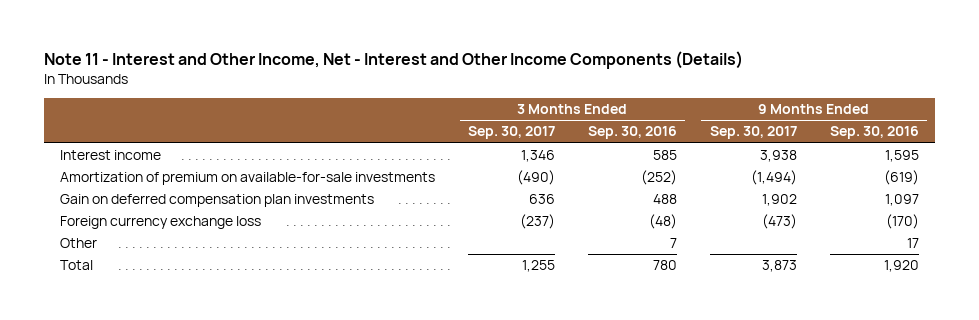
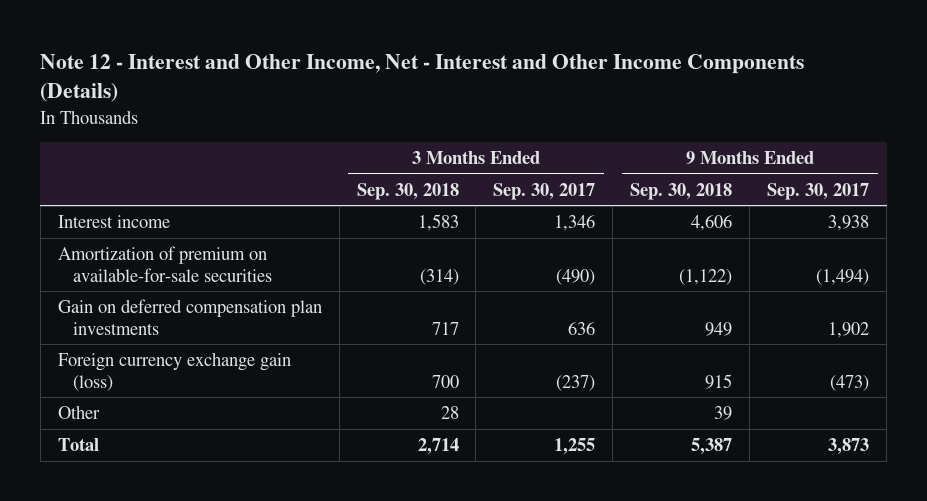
[43,51,743,70] Note 11 - Interest and Other Income, Net - Interest and Other Income Components (Details) -> [40,54,805,103] Note 12 - Interest and Other Income, Net - Interest and Other Income Components (Details)
[587,126,677,140] Sep. 30, 2016 -> none
[829,126,919,140] Sep. 30, 2016 -> none
none -> [356,182,459,200] Sep. 30, 2018
none -> [630,182,733,200] Sep. 30, 2018
[59,172,435,186] Amortization of premium on available-for-sale investments -> [57,245,273,282] Amortization of premium on available-for-sale securities
[59,216,261,230] Foreign currency exchange loss -> [57,351,291,391] Foreign currency exchange gain (loss)

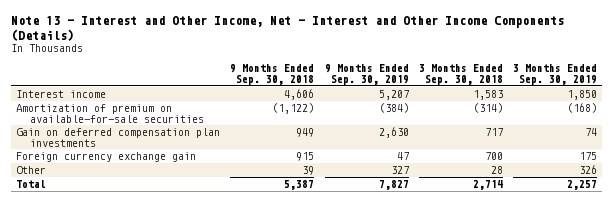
[40,54,805,103] Note 12 - Interest and Other Income, Net - Interest and Other Income Components (Details) -> [11,16,565,41] Note 13 - Interest and Other Income, Net - Interest and Other Income Components (Details)
[493,182,596,200] Sep. 30, 2017 -> none
[767,182,870,200] Sep. 30, 2017 -> none
none -> [324,64,409,85] 9 Months Ended Sep. 30, 2019
none -> [512,64,597,85] 3 Months Ended Sep. 30, 2019
[57,351,291,391] Foreign currency exchange gain (loss) -> [16,152,197,163] Foreign currency exchange gain

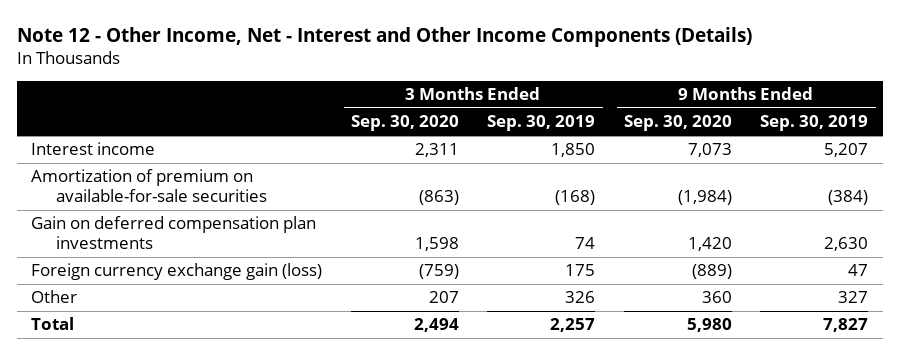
[11,16,565,41] Note 13 - Interest and Other Income, Net - Interest and Other Income Components (Details) -> [17,27,753,48] Note 12 - Other Income, Net - Interest and Other Income Components (Details)
[230,64,315,85] 9 Months Ended Sep. 30, 2018 -> none
[418,64,503,85] 3 Months Ended Sep. 30, 2018 -> none
none -> [350,115,459,132] Sep. 30, 2020
none -> [623,115,732,132] Sep. 30, 2020
[16,152,197,163] Foreign currency exchange gain -> [31,263,323,281] Foreign currency exchange gain (loss)

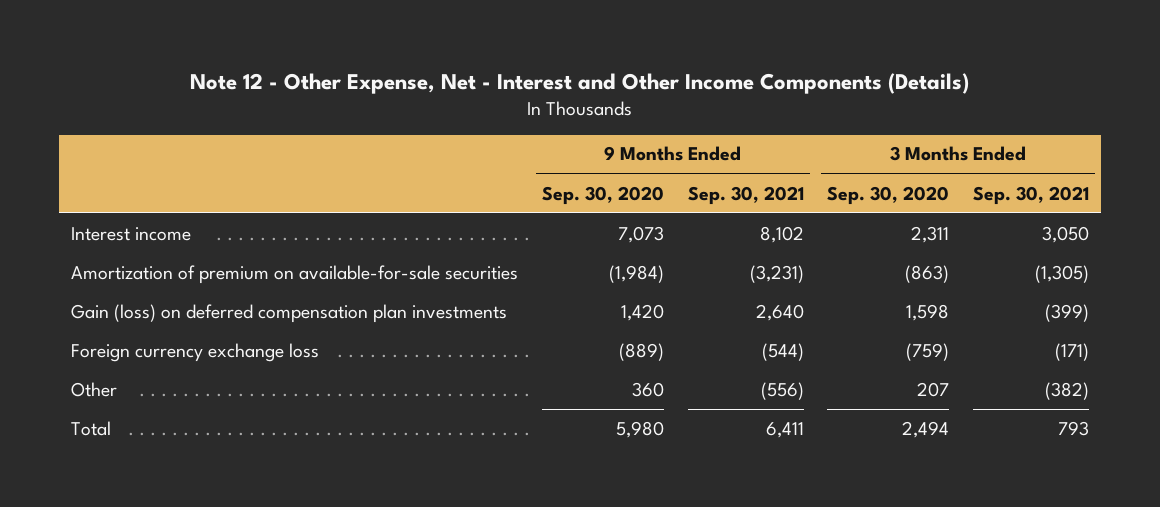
[17,27,753,48] Note 12 - Other Income, Net - Interest and Other Income Components (Details) -> [190,73,970,95] Note 12 - Other Expense, Net - Interest and Other Income Components (Details)
[487,115,596,132] Sep. 30, 2019 -> none
[760,115,869,132] Sep. 30, 2019 -> none
none -> [687,185,804,205] Sep. 30, 2021
none -> [973,185,1090,205] Sep. 30, 2021
[31,216,317,250] Gain on deferred compensation plan investments -> [70,303,507,323] Gain (loss) on deferred compensation plan investments
[31,263,323,281] Foreign currency exchange gain (loss) -> [70,342,319,362] Foreign currency exchange loss

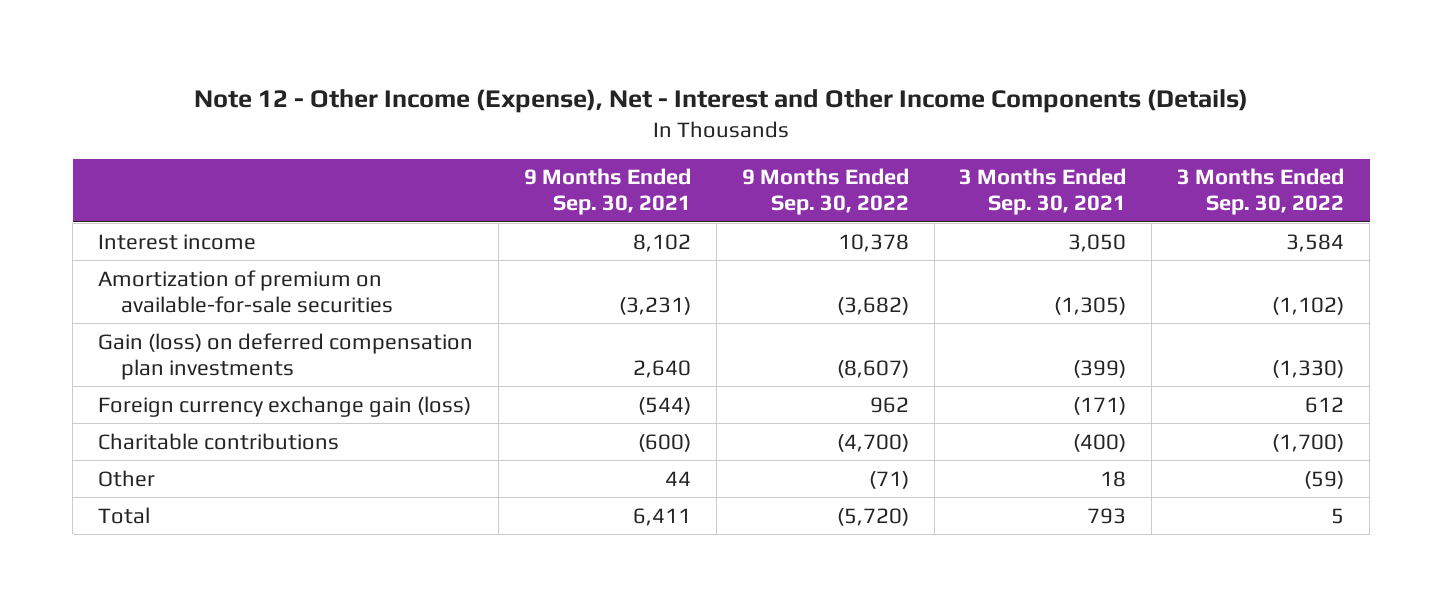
[190,73,970,95] Note 12 - Other Expense, Net - Interest and Other Income Components (Details) -> [194,88,1249,113] Note 12 - Other Income (Expense), Net - Interest and Other Income Components (Details)
[541,185,664,205] Sep. 30, 2020 -> none
[827,185,950,205] Sep. 30, 2020 -> none
none -> [741,168,909,216] 9 Months Ended Sep. 30, 2022
none -> [1177,168,1345,216] 3 Months Ended Sep. 30, 2022
[70,342,319,362] Foreign currency exchange loss -> [98,395,472,417] Foreign currency exchange gain (loss)
none -> [98,432,340,450] Charitable contributions
[760,381,804,400] (556) -> [664,470,691,486] 44
[1045,381,1090,400] (382) -> [1100,470,1127,487] 18

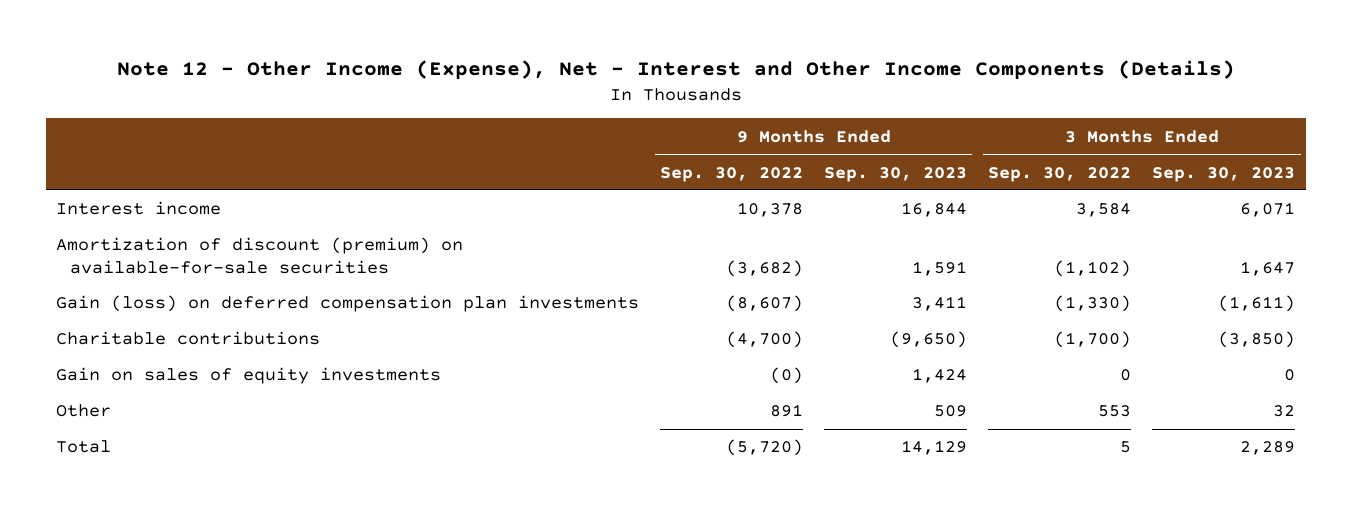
[523,168,691,216] 9 Months Ended Sep. 30, 2021 -> none
[959,168,1127,216] 3 Months Ended Sep. 30, 2021 -> none
none -> [824,166,968,182] Sep. 30, 2023
none -> [1152,166,1296,182] Sep. 30, 2023
[98,269,394,313] Amortization of premium on available-for-sale securities -> [56,237,464,275] Amortization of discount (premium) on available-for-sale securities
[98,395,472,417] Foreign currency exchange gain (loss) -> none
none -> [56,367,442,385] Gain on sales of equity investments
[868,470,909,489] (71) -> [770,404,804,418] 891
[1304,470,1345,489] (59) -> [1098,405,1132,418] 553

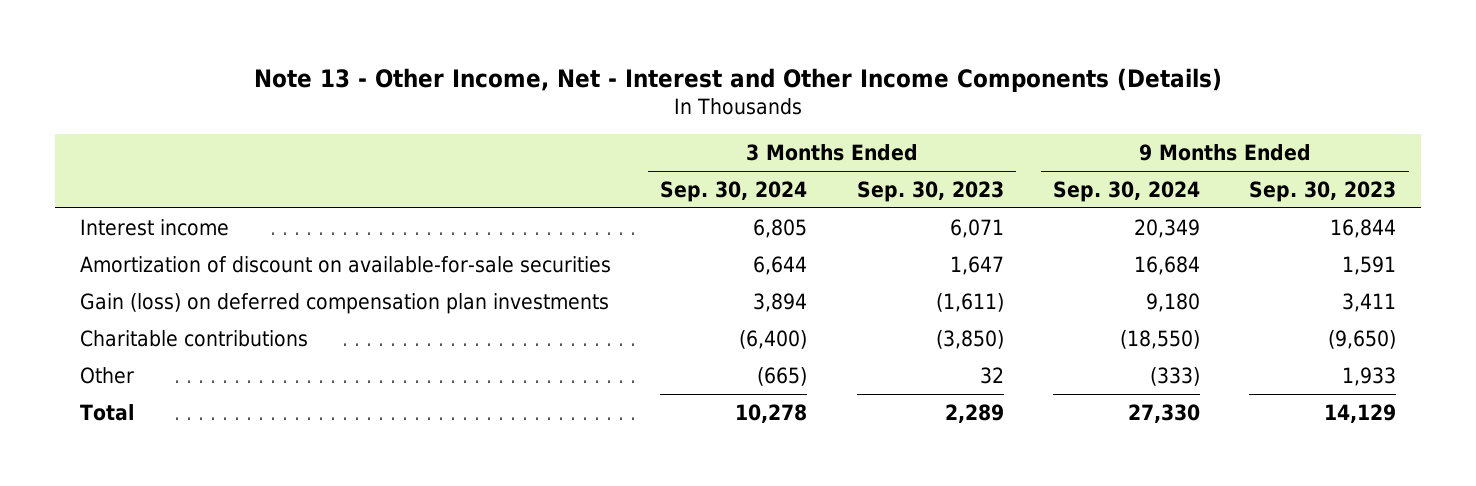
[116,59,1235,80] Note 12 - Other Income (Expense), Net - Interest and Other Income Components (Details) -> [254,67,1223,92] Note 13 - Other Income, Net - Interest and Other Income Components (Details)
[660,166,804,182] Sep. 30, 2022 -> none
[988,166,1132,182] Sep. 30, 2022 -> none
none -> [660,180,808,202] Sep. 30, 2024
none -> [1053,180,1201,202] Sep. 30, 2024
[56,237,464,275] Amortization of discount (premium) on available-for-sale securities -> [79,255,611,273] Amortization of discount on available-for-sale securities
[56,367,442,385] Gain on sales of equity investments -> none
[934,405,968,418] 509 -> [1342,366,1397,386] 1,933

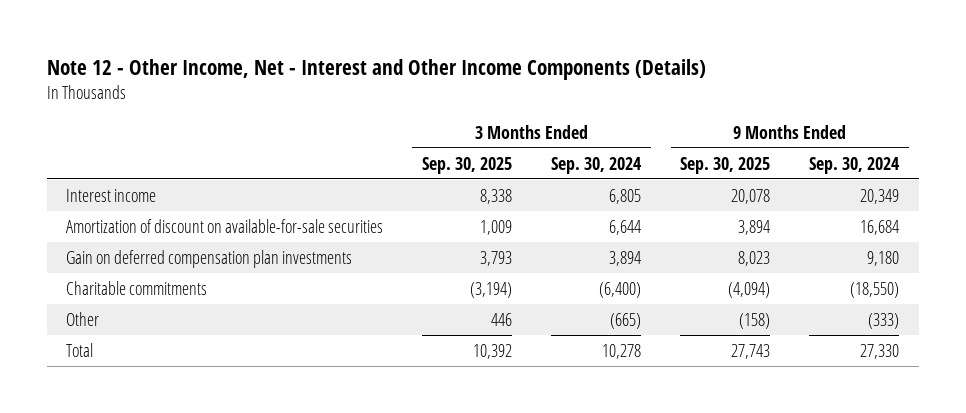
[254,67,1223,92] Note 13 - Other Income, Net - Interest and Other Income Components (Details) -> [46,58,706,80] Note 12 - Other Income, Net - Interest and Other Income Components (Details)
[856,180,1004,202] Sep. 30, 2023 -> none
[1249,180,1397,202] Sep. 30, 2023 -> none
none -> [422,156,513,174] Sep. 30, 2025
none -> [680,156,771,174] Sep. 30, 2025
[79,292,609,314] Gain (loss) on deferred compensation plan investments -> [66,249,353,268] Gain on deferred compensation plan investments
[79,329,308,347] Charitable contributions -> [66,280,208,295] Charitable commitments

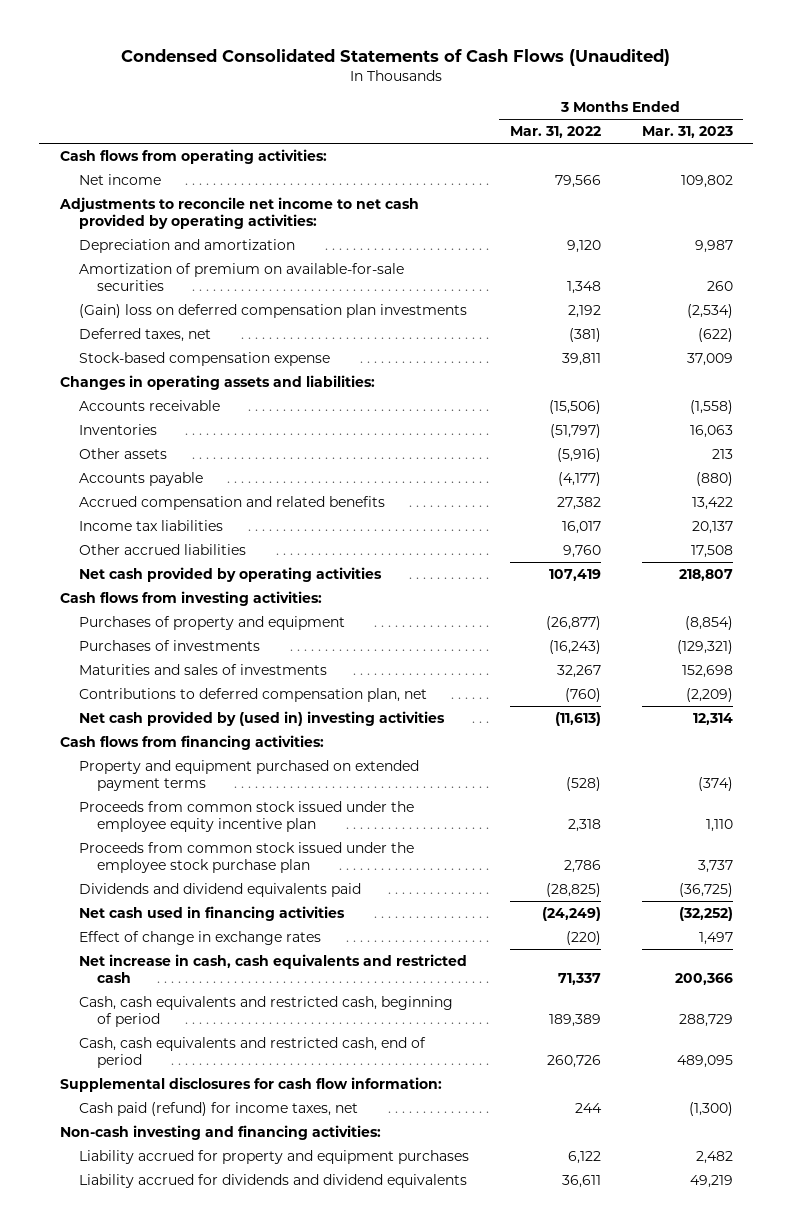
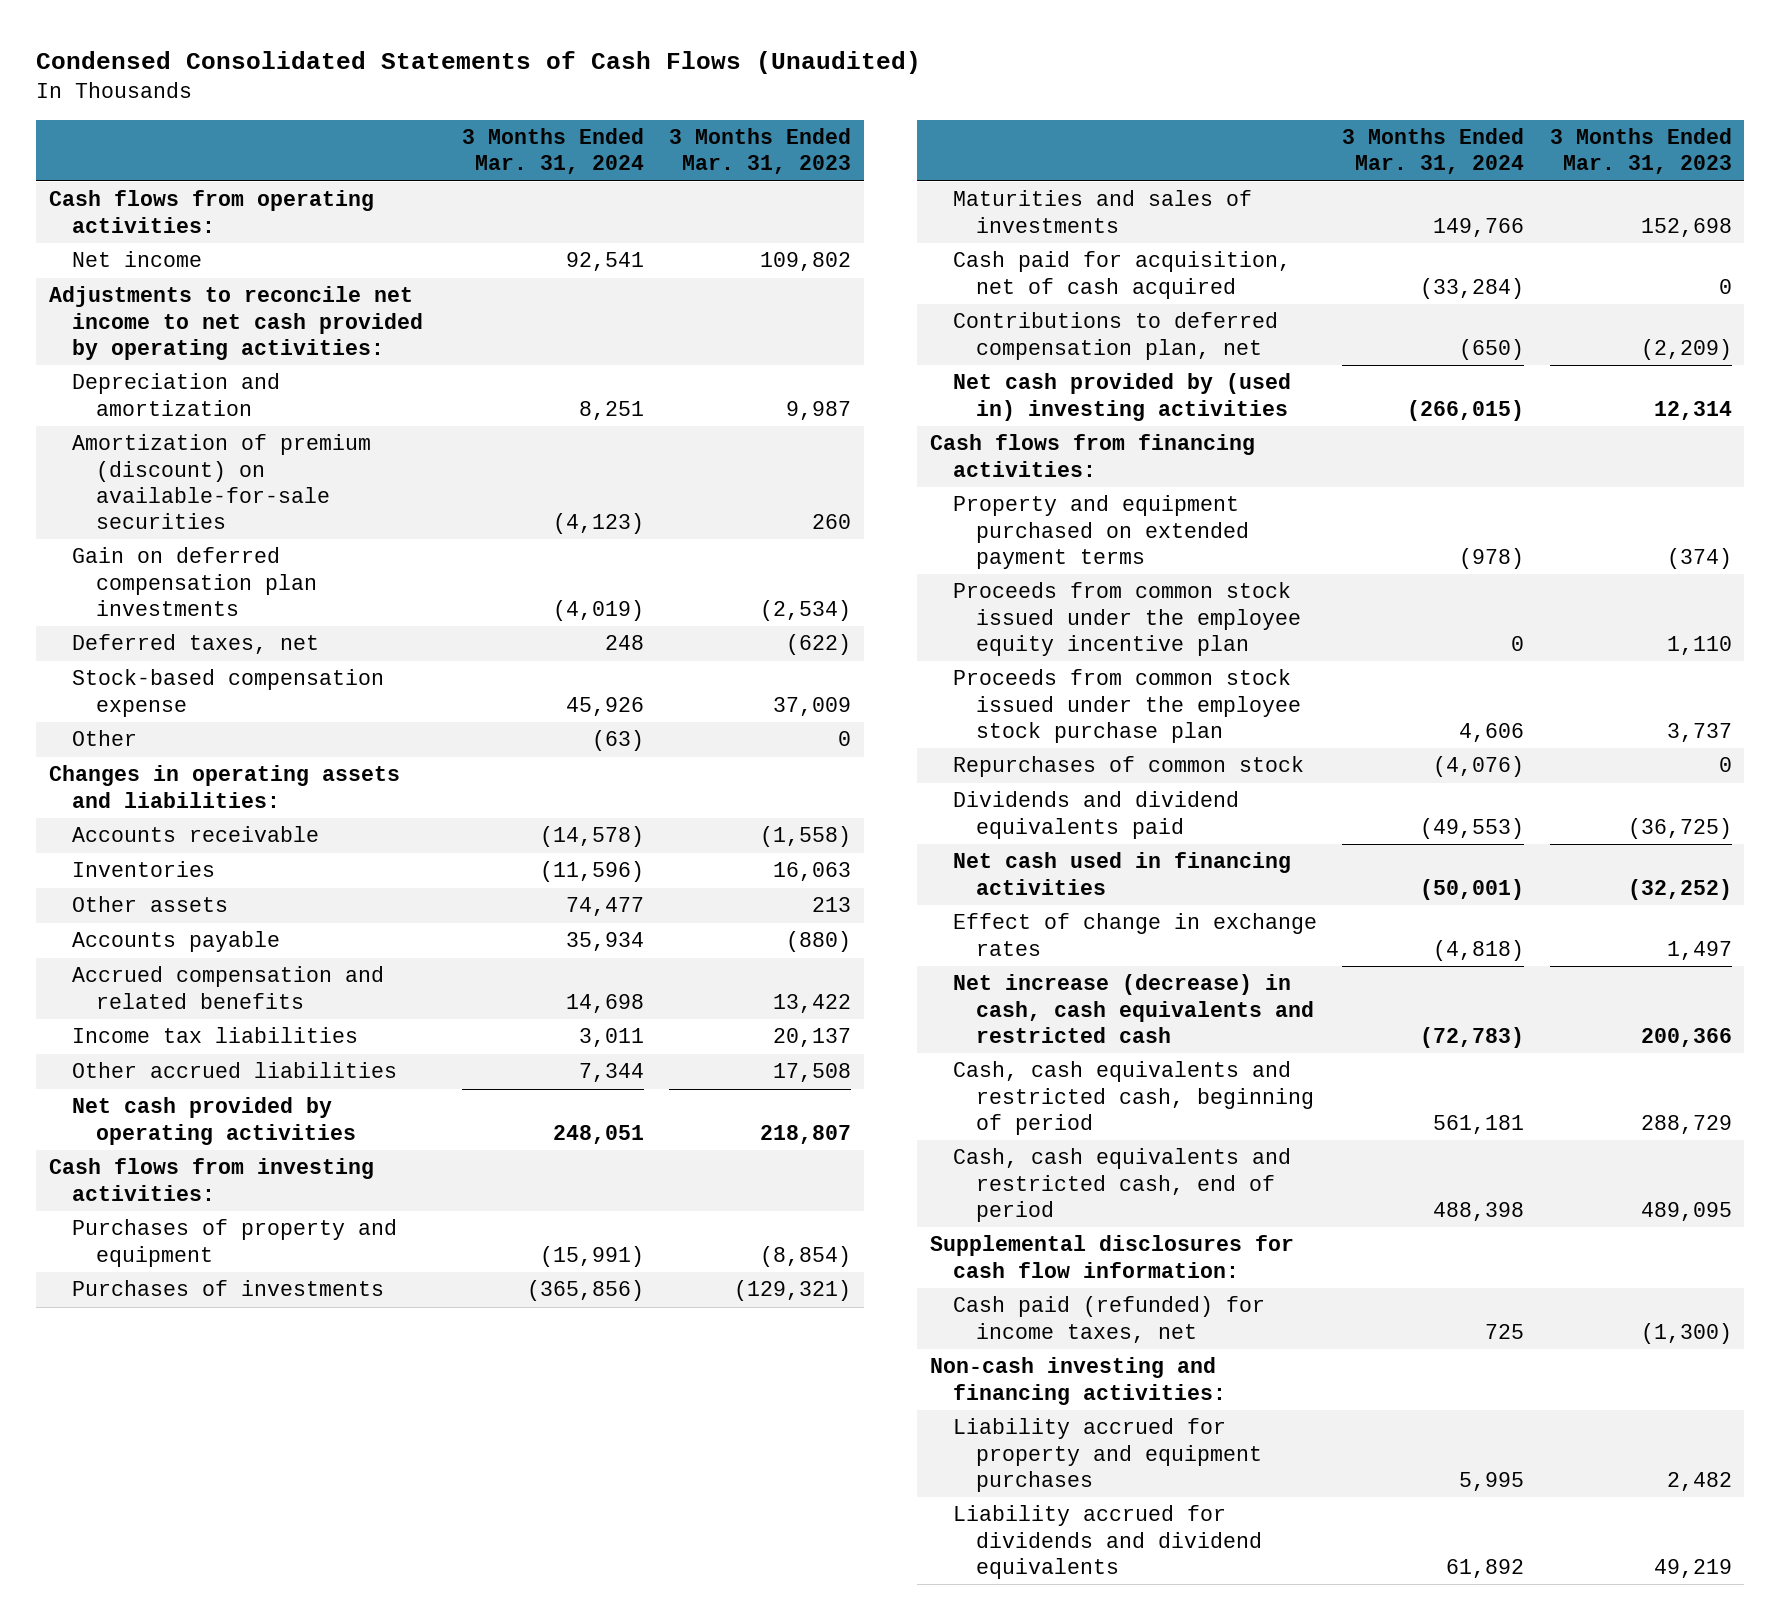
[509,126,601,139] Mar. 31, 2022 -> none
none -> [461,128,644,175] 3 Months Ended Mar. 31, 2024
[78,263,404,291] Amortization of premium on available-for-sale securities -> [72,434,372,529] Amortization of premium (discount) on available-for-sale securities
[78,304,467,319] (Gain) loss on deferred compensation plan investments -> [72,547,317,616] Gain on deferred compensation plan investments
none -> [72,730,138,747] Other
none -> [953,251,1292,299] Cash paid for acquisition, net of cash acquired
none -> [953,756,1305,778] Repurchases of common stock
[78,954,467,983] Net increase in cash, cash equivalents and restricted cash -> [953,974,1315,1043] Net increase (decrease) in cash, cash equivalents and restricted cash
[78,1102,358,1117] Cash paid (refund) for income taxes, net -> [953,1296,1266,1343] Cash paid (refunded) for income taxes, net

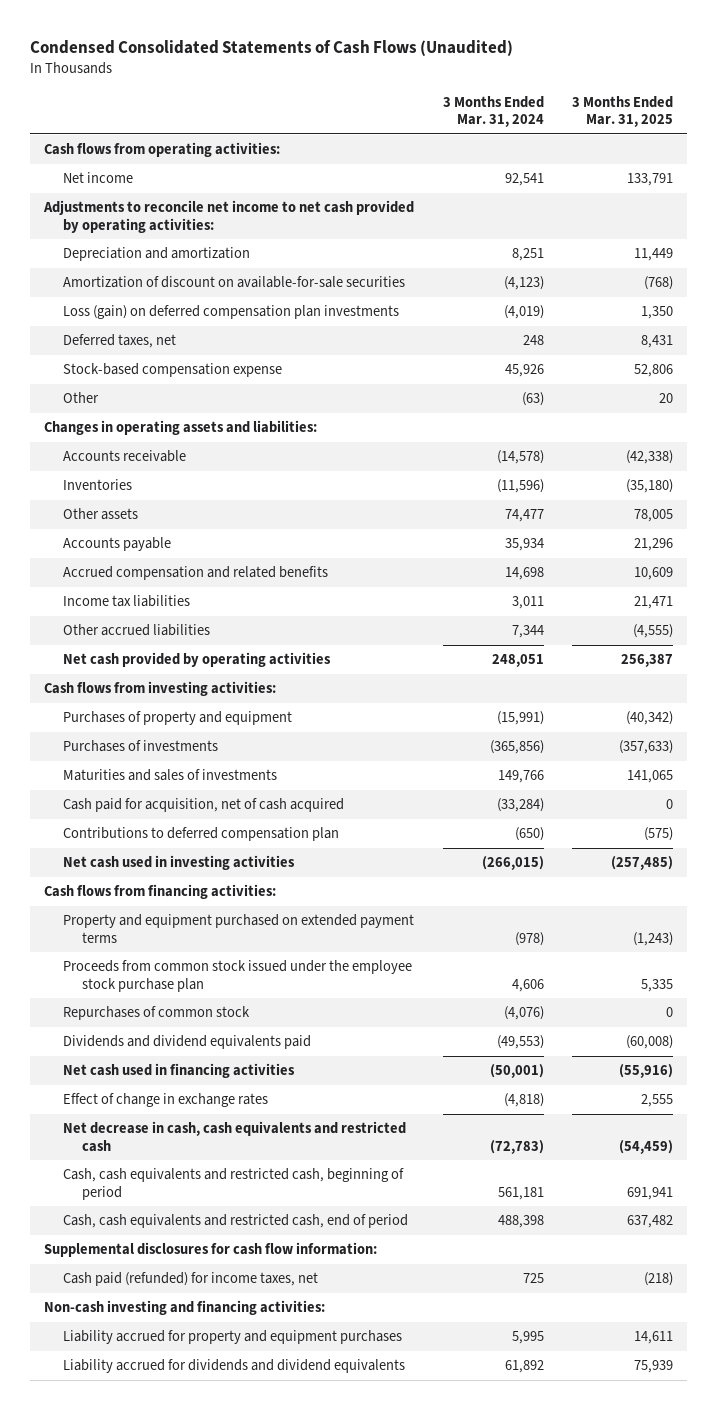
[668,128,851,175] 3 Months Ended Mar. 31, 2023 -> none
none -> [571,95,673,128] 3 Months Ended Mar. 31, 2025
[72,434,372,529] Amortization of premium (discount) on available-for-sale securities -> [63,276,406,289] Amortization of discount on available-for-sale securities
[72,547,317,616] Gain on deferred compensation plan investments -> [63,305,400,320] Loss (gain) on deferred compensation plan investments
[953,312,1279,360] Contributions to deferred compensation plan, net -> [63,827,340,842] Contributions to deferred compensation plan
[953,373,1292,421] Net cash provided by (used in) investing activities -> [63,855,296,871] Net cash used in investing activities
[953,582,1302,656] Proceeds from common stock issued under the employee equity incentive plan -> none
[953,974,1315,1043] Net increase (decrease) in cash, cash equivalents and restricted cash -> [63,1121,407,1152] Net decrease in cash, cash equivalents and restricted cash

